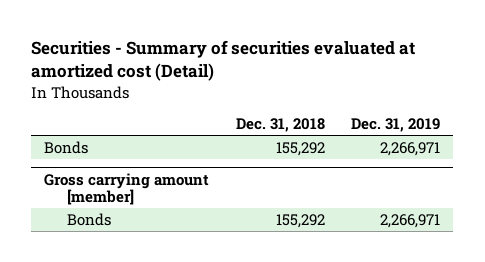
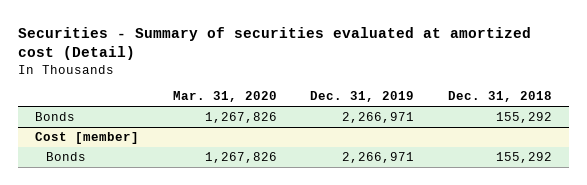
none -> [172,91,277,103] Mar. 31, 2020
[44,172,210,205] Gross carrying amount [member] -> [34,131,139,144] Cost [member]

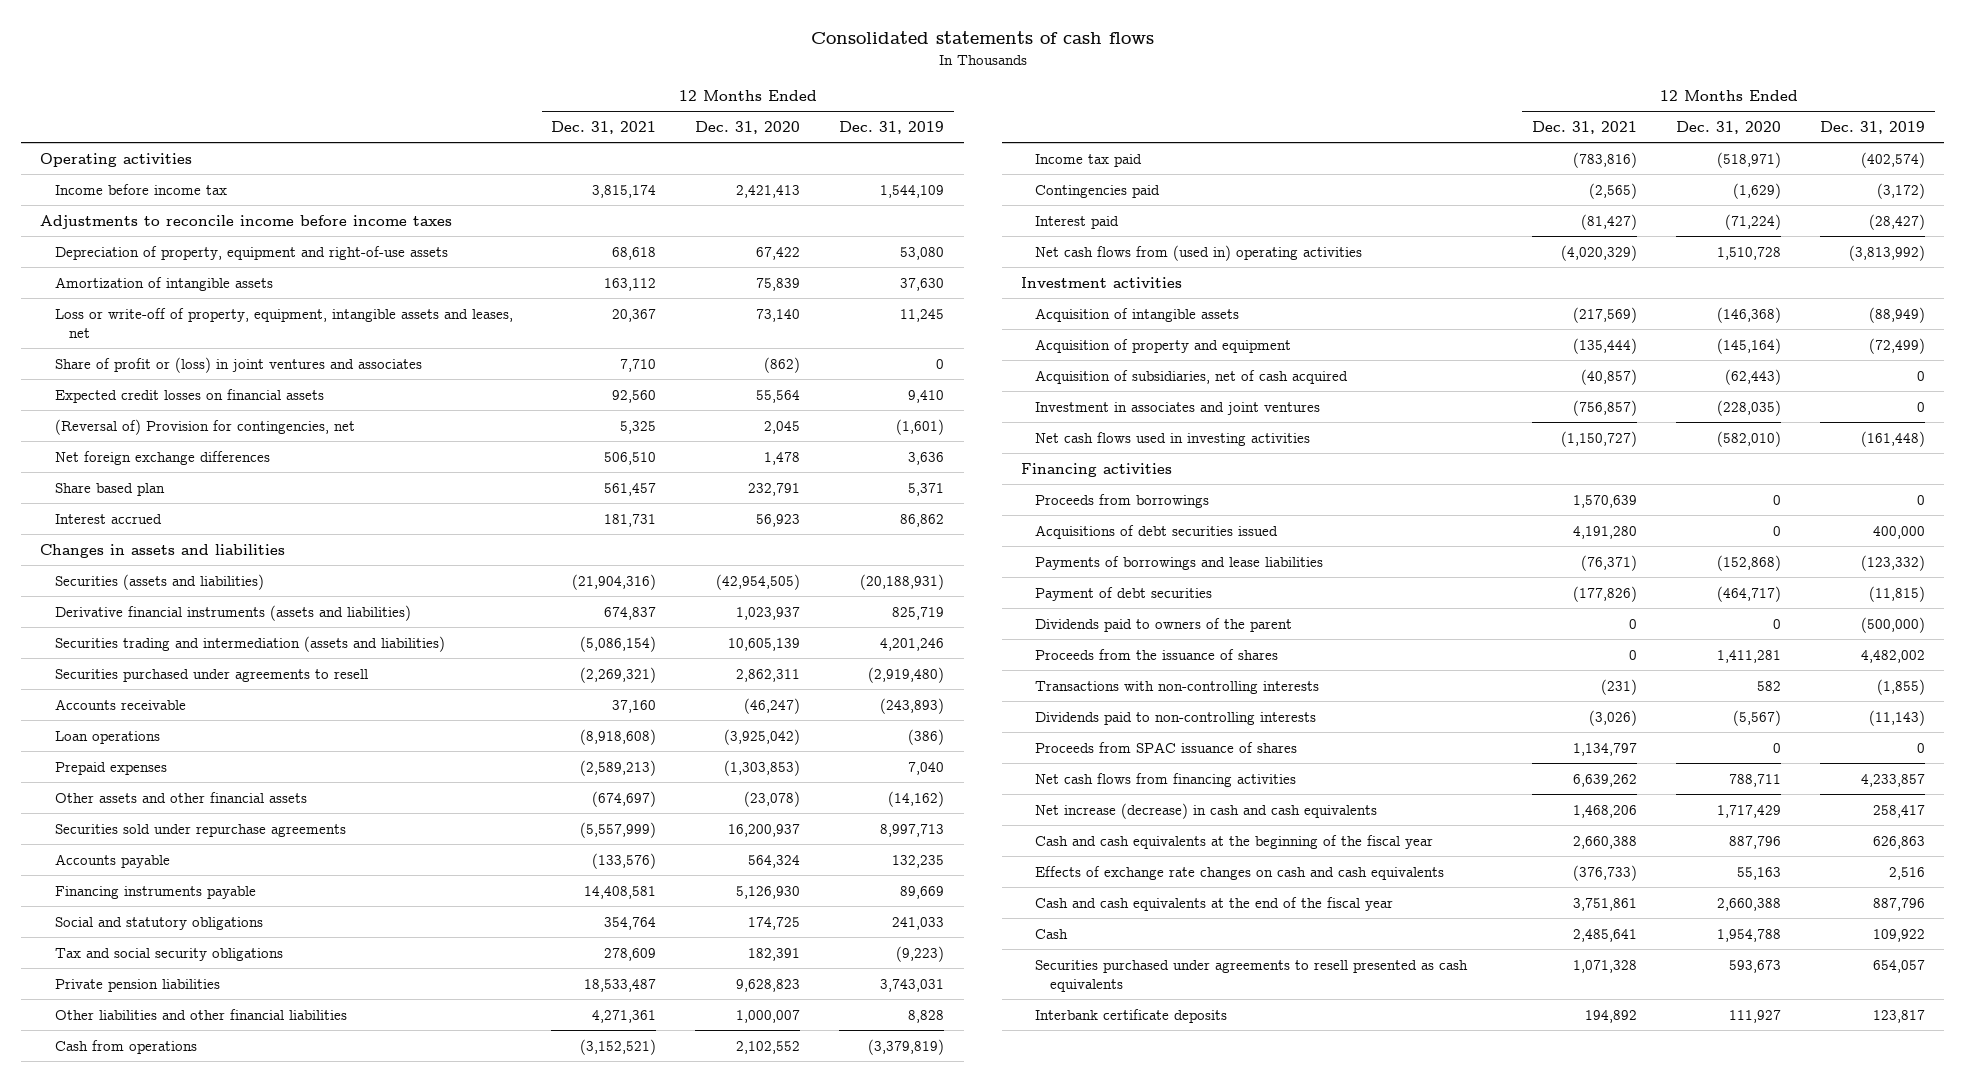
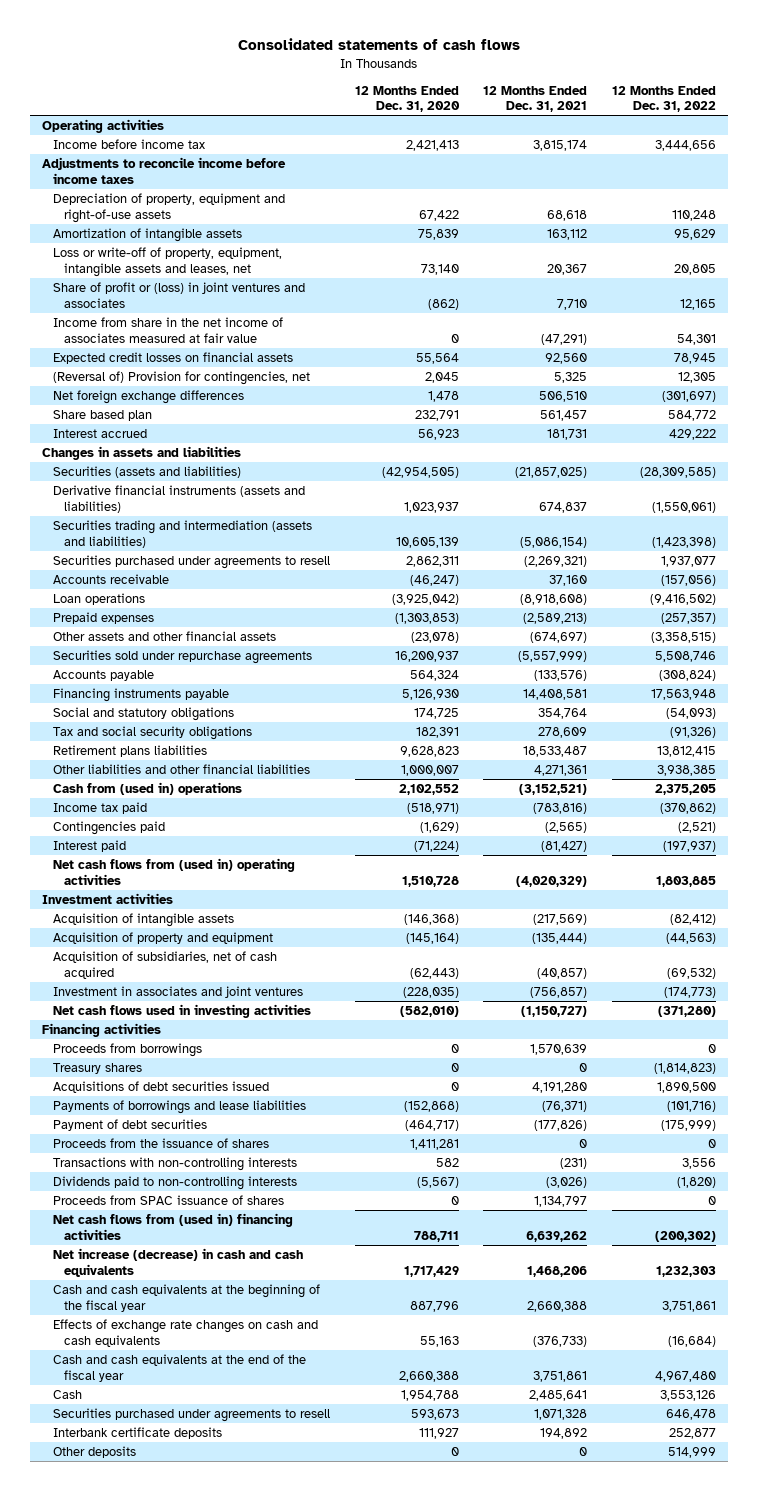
[839,120,945,134] Dec. 31, 2019 -> none
none -> [611,85,716,113] 12 Months Ended Dec. 31, 2022
none -> [53,316,284,343] Income from share in the net income of associates measured at fair value
[572,573,657,590] (21,904,316) -> [515,466,588,478] (21,857,025)
[54,978,220,992] Private pension liabilities -> [53,744,208,757] Retirement plans liabilities
[54,1039,197,1054] Cash from operations -> [53,781,243,795] Cash from (used in) operations
none -> [53,1062,143,1074] Treasury shares
[1035,617,1293,632] Dividends paid to owners of the parent -> none
[1035,772,1297,787] Net cash flows from financing activities -> [53,1212,294,1240] Net cash flows from (used in) financing activities
[1035,959,1469,992] Securities purchased under agreements to resell presented as cash equivalents -> [53,1407,331,1422] Securities purchased under agreements to resell
none -> [53,1445,137,1458] Other deposits

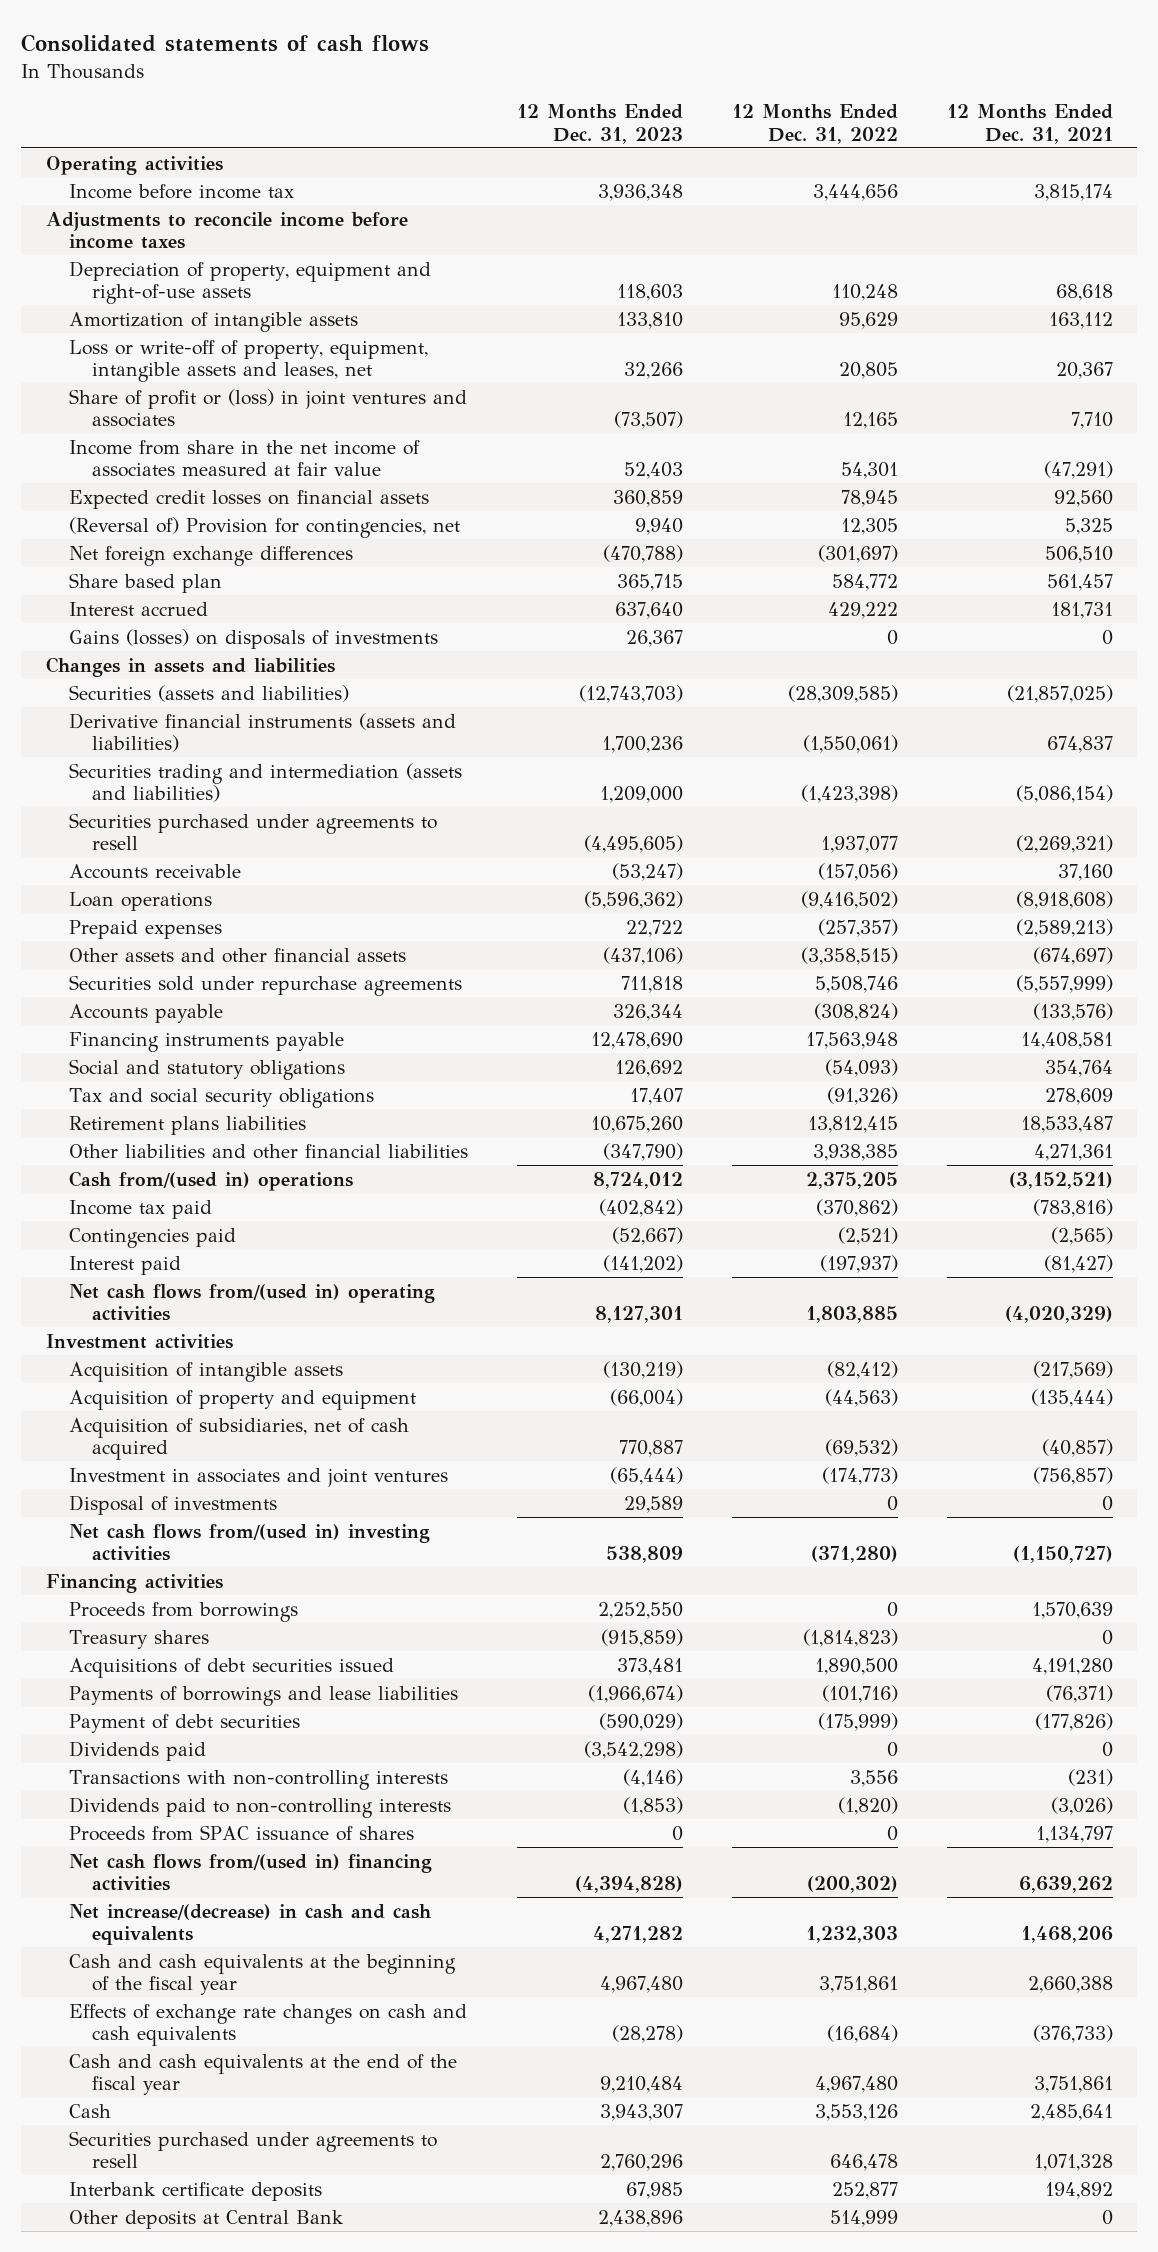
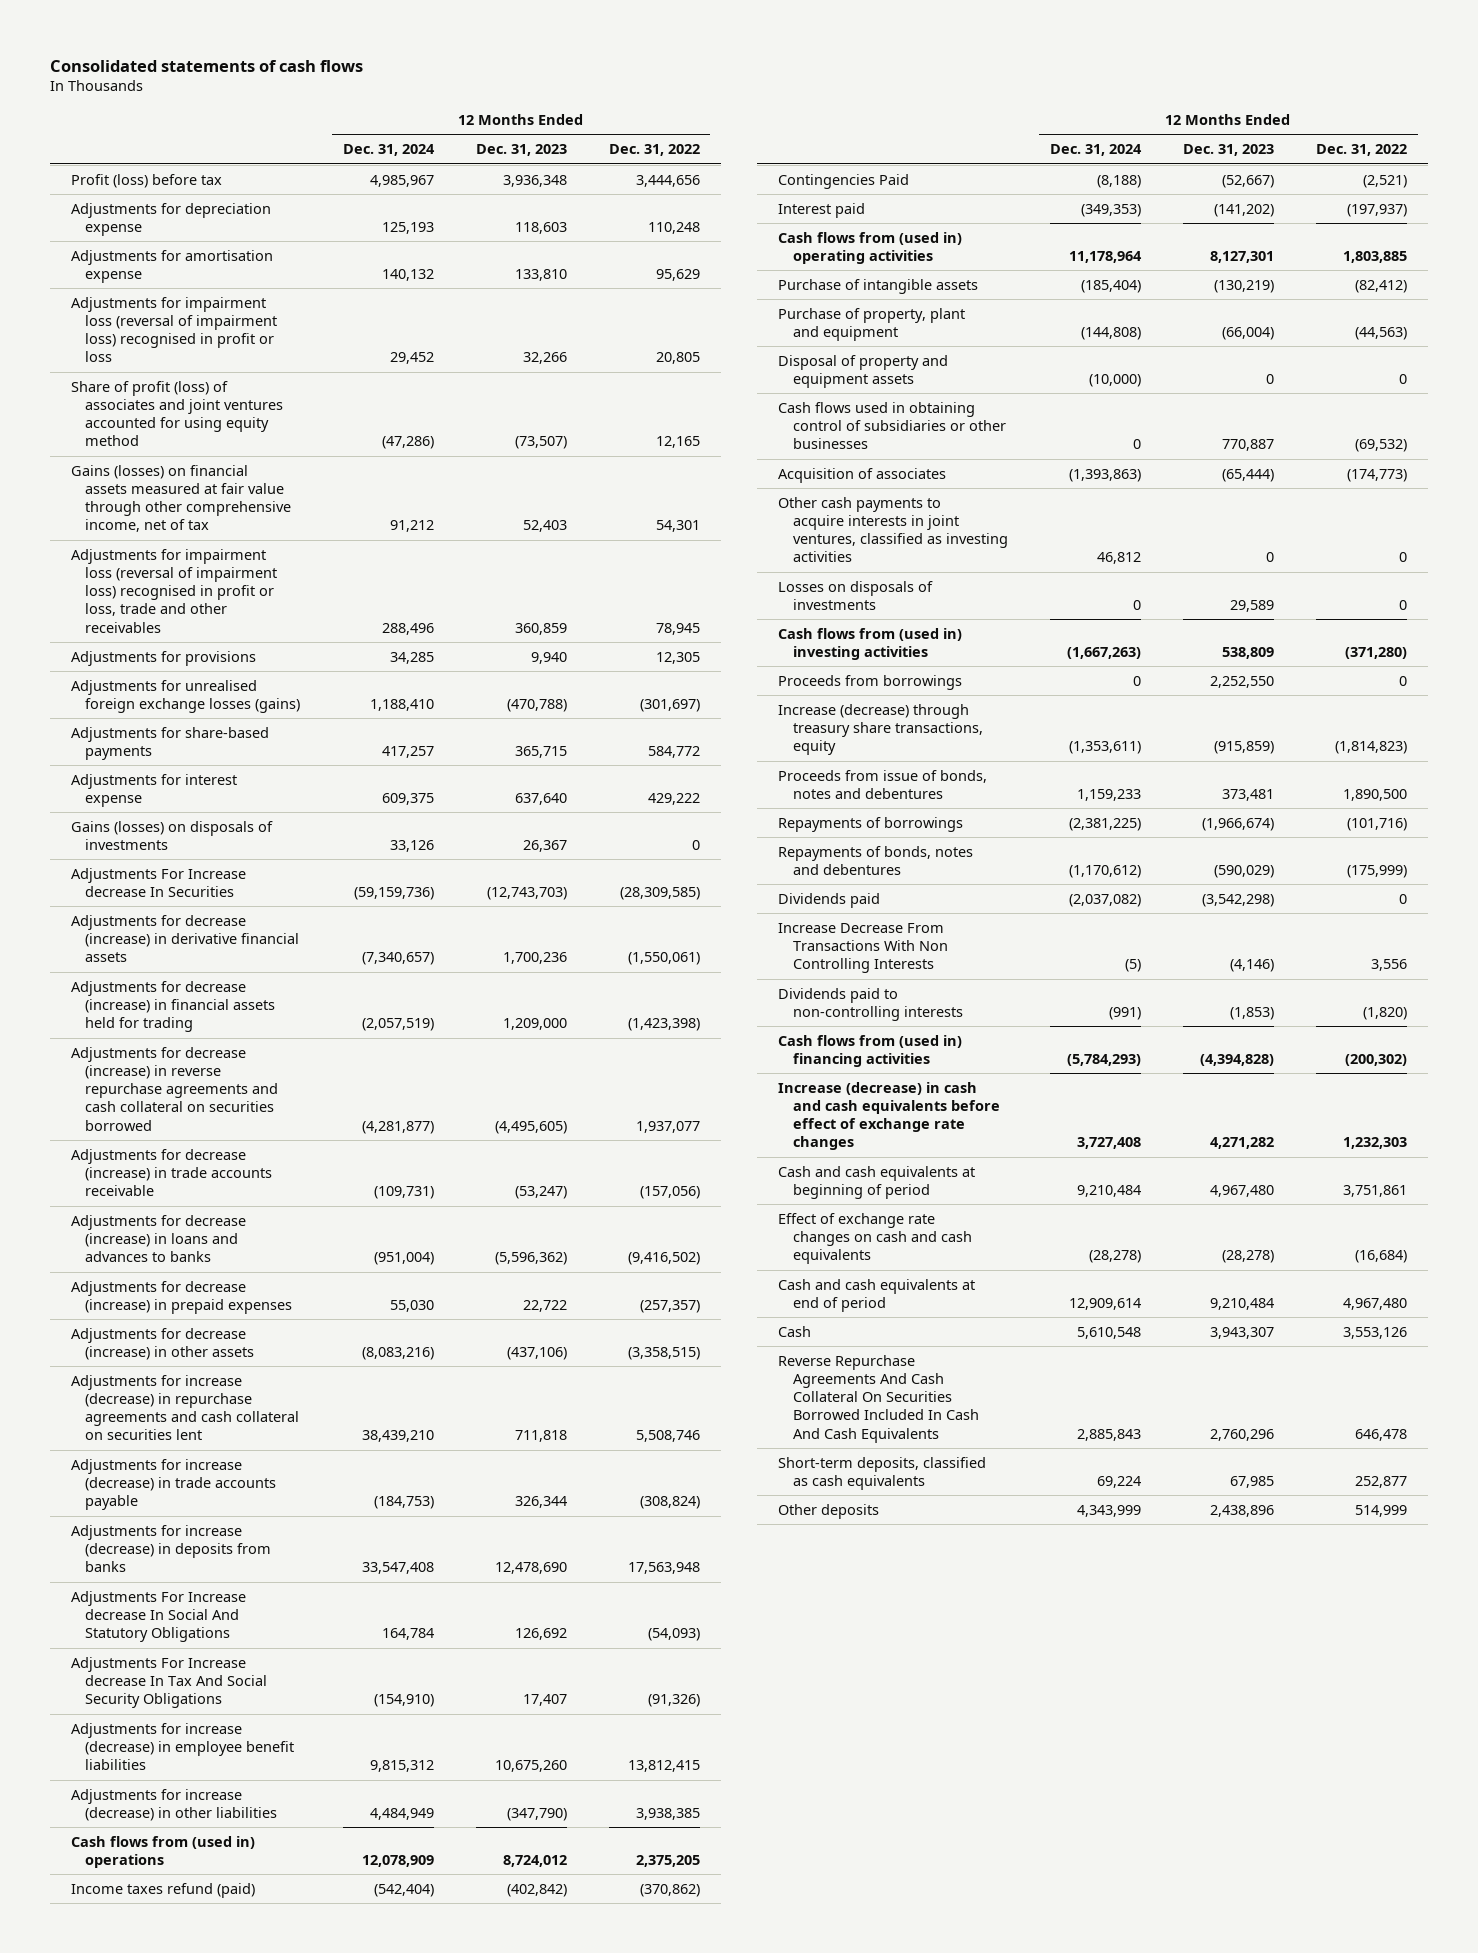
[946,104,1113,144] 12 Months Ended Dec. 31, 2021 -> none
none -> [342,144,435,157] Dec. 31, 2024
[45,155,223,175] Operating activities -> none
[45,211,408,250] Adjustments to reconcile income before income taxes -> none
[68,183,294,199] Income before income tax -> [70,173,222,188] Profit (loss) before tax
[68,260,431,305] Depreciation of property, equipment and right-of-use assets -> [70,202,271,236] Adjustments for depreciation expense
[68,311,358,332] Amortization of intangible assets -> [70,249,273,283] Adjustments for amortisation expense
[68,339,428,383] Loss or write-off of property, equipment, intangible assets and leases, net -> [70,296,278,363] Adjustments for impairment loss (reversal of impairment loss) recognised in profit or loss
[68,388,467,428] Share of profit or (loss) in joint ventures and associates -> [70,380,284,447] Share of profit (loss) of associates and joint ventures accounted for using equity method
[68,439,420,478] Income from share in the net income of associates measured at fair value -> [70,464,292,533] Gains (losses) on financial assets measured at fair value through other comprehensive income, net of tax
[68,489,429,509] Expected credit losses on financial assets -> [70,548,278,633] Adjustments for impairment loss (reversal of impairment loss) recognised in profit or loss, trade and other receivables
[68,516,460,538] (Reversal of) Provision for contingencies, net -> [70,650,256,666] Adjustments for provisions
[68,545,353,566] Net foreign exchange differences -> [70,679,301,713] Adjustments for unrealised foreign exchange losses (gains)
[68,572,222,593] Share based plan -> [70,726,269,760] Adjustments for share-based payments
[68,601,208,616] Interest accrued -> [70,773,237,807] Adjustments for interest expense
[45,656,335,677] Changes in assets and liabilities -> none
[68,684,349,702] Securities (assets and liabilities) -> [70,867,246,897] Adjustments For Increase decrease In Securities
[68,712,456,753] Derivative financial instruments (assets and liabilities) -> [70,914,300,963] Adjustments for decrease (increase) in derivative financial assets
[68,762,462,803] Securities trading and intermediation (assets and liabilities) -> [70,980,276,1033] Adjustments for decrease (increase) in financial assets held for trading
[68,812,437,851] Securities purchased under agreements to resell -> [70,1046,279,1131] Adjustments for decrease (increase) in reverse repurchase agreements and cash collateral on securities borrowed
[68,863,241,879] Accounts receivable -> [70,1148,273,1197] Adjustments for decrease (increase) in trade accounts receivable
[68,891,212,911] Loan operations -> [70,1214,246,1263] Adjustments for decrease (increase) in loans and advances to banks
[68,919,222,939] Prepaid expenses -> [70,1280,293,1314] Adjustments for decrease (increase) in prepaid expenses
[68,947,406,963] Other assets and other financial assets -> [70,1327,255,1360] Adjustments for decrease (increase) in other assets
[68,974,462,996] Securities sold under repurchase agreements -> [70,1374,300,1441] Adjustments for increase (decrease) in repurchase agreements and cash collateral on securities lent
[68,1003,223,1023] Accounts payable -> [70,1458,277,1511] Adjustments for increase (decrease) in trade accounts payable
[68,1031,344,1052] Financing instruments payable -> [70,1524,272,1573] Adjustments for increase (decrease) in deposits from banks
[68,1058,345,1080] Social and statutory obligations -> [70,1590,246,1643] Adjustments For Increase decrease In Social And Statutory Obligations
[68,1087,374,1108] Tax and social security obligations -> [70,1656,268,1709] Adjustments For Increase decrease In Tax And Social Security Obligations
[68,1115,306,1135] Retirement plans liabilities -> [70,1722,295,1771] Adjustments for increase (decrease) in employee benefit liabilities
[68,1143,468,1159] Other liabilities and other financial liabilities -> [70,1788,278,1821] Adjustments for increase (decrease) in other liabilities
[68,1170,353,1191] Cash from/(used in) operations -> [70,1835,255,1868] Cash flows from (used in) operations
[68,1199,212,1219] Income tax paid -> [70,1882,255,1898] Income taxes refund (paid)
[68,1227,236,1248] Contingencies paid -> [777,173,909,189] Contingencies Paid
[45,1333,233,1349] Investment activities -> none
[45,1573,223,1593] Financing activities -> none
[68,1283,435,1322] Net cash flows from/(used in) operating activities -> [777,231,962,264] Cash flows from (used in) operating activities
[68,1361,343,1382] Acquisition of intangible assets -> [777,278,978,294] Purchase of intangible assets
[68,1389,416,1410] Acquisition of property and equipment -> [777,307,965,341] Purchase of property, plant and equipment
none -> [777,354,948,388] Disposal of property and equipment assets
[68,1417,409,1461] Acquisition of subsidiaries, net of cash acquired -> [777,401,1006,450] Cash flows used in obtaining control of subsidiaries or other businesses
[68,1467,448,1487] Investment in associates and joint ventures -> [777,467,946,483] Acquisition of associates
none -> [777,496,1008,563] Other cash payments to acquire interests in joint ventures, classified as investing activities
[68,1494,277,1515] Disposal of investments -> [777,580,933,610] Losses on disposals of investments
[68,1523,430,1562] Net cash flows from/(used in) investing activities -> [777,627,962,660] Cash flows from (used in) investing activities
[68,1629,209,1649] Treasury shares -> [777,703,983,756] Increase (decrease) through treasury share transactions, equity
[68,1657,394,1678] Acquisitions of debt securities issued -> [777,769,987,799] Proceeds from issue of bonds, notes and debentures
[68,1685,458,1706] Payments of borrowings and lease liabilities -> [777,816,963,832] Repayments of borrowings
[68,1713,300,1733] Payment of debt securities -> [777,845,973,875] Repayments of bonds, notes and debentures
[68,1769,448,1790] Transactions with non-controlling interests -> [777,922,948,974] Increase Decrease From Transactions With Non Controlling Interests
[68,1824,414,1841] Proceeds from SPAC issuance of shares -> none
[68,1853,432,1892] Net cash flows from/(used in) financing activities -> [777,1034,962,1067] Cash flows from (used in) financing activities
[68,1903,431,1946] Net increase/(decrease) in cash and cash equivalents -> [777,1081,1000,1151] Increase (decrease) in cash and cash equivalents before effect of exchange rate changes
[68,1953,456,1996] Cash and cash equivalents at the beginning of the fiscal year -> [777,1165,975,1199] Cash and cash equivalents at beginning of period
[68,2003,467,2047] Effects of exchange rate changes on cash and cash equivalents -> [777,1212,972,1265] Effect of exchange rate changes on cash and cash equivalents
[68,2053,457,2096] Cash and cash equivalents at the end of the fiscal year -> [777,1278,975,1312] Cash and cash equivalents at end of period
[68,2130,437,2169] Securities purchased under agreements to resell -> [777,1354,979,1443] Reverse Repurchase Agreements And Cash Collateral On Securities Borrowed Included In Cash And Cash Equivalents
[68,2181,322,2201] Interbank certificate deposits -> [777,1456,986,1490] Short-term deposits, classified as cash equivalents
[68,2209,344,2229] Other deposits at Central Bank -> [777,1503,879,1519] Other deposits

